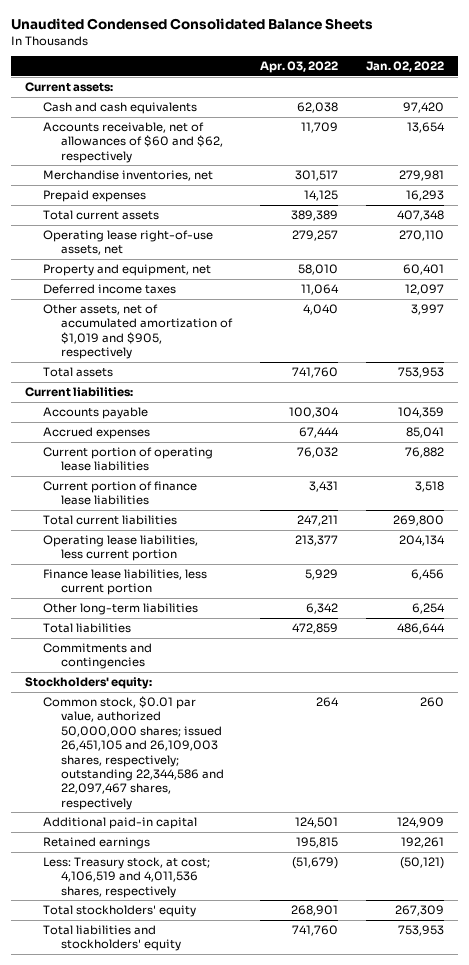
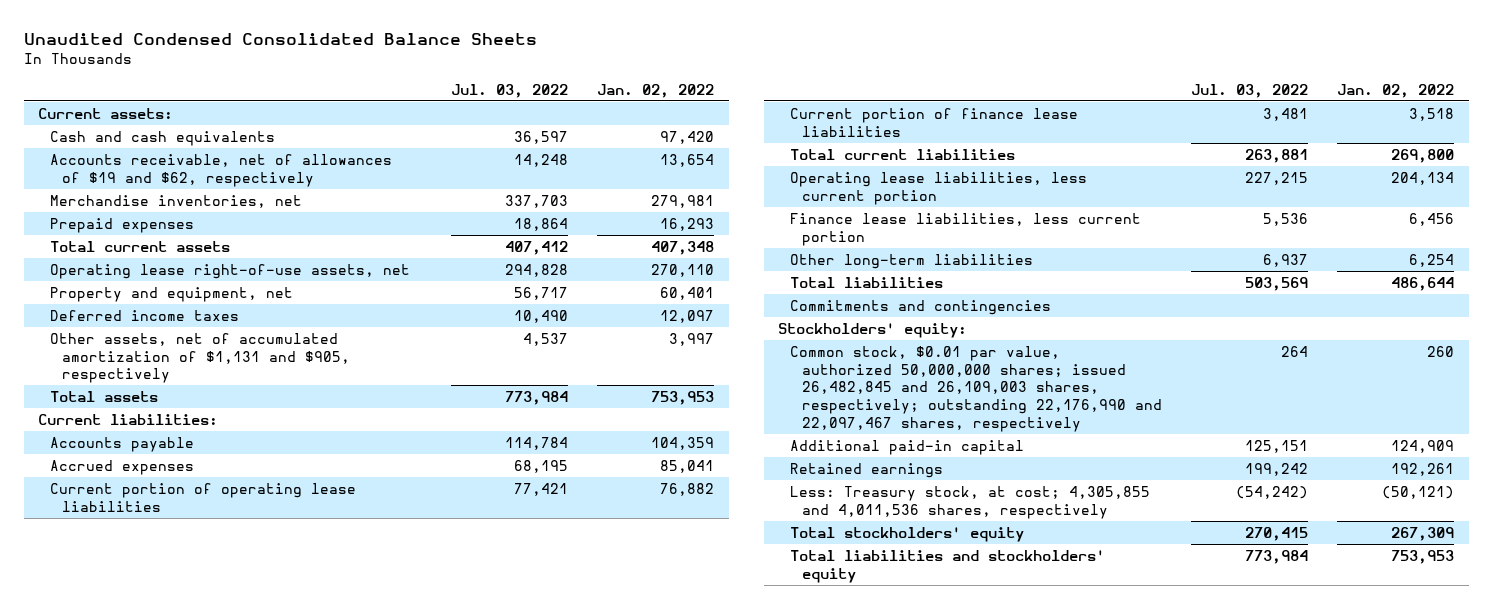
[260,61,339,74] Apr. 03, 2022 -> none
none -> [451,83,569,98] Jul. 03, 2022
[42,122,224,163] Accounts receivable, net of allowances of $60 and $62, respectively -> [50,153,393,187] Accounts receivable, net of allowances of $19 and $62, respectively
[42,304,234,360] Other assets, net of accumulated amortization of $1,019 and $905, respectively -> [50,332,351,384] Other assets, net of accumulated amortization of $1,131 and $905, respectively
[42,696,225,810] Common stock, $0.01 par value, authorized 50,000,000 shares; issued 26,451,105 and 26,109,003 shares, respectively; outstanding 22,344,586 and 22,097,467 shares, respectively -> [790,345,1163,433] Common stock, $0.01 par value, authorized 50,000,000 shares; issued 26,482,845 and 26,109,003 shares, respectively; outstanding 22,176,990 and 22,097,467 shares, respectively
[42,857,210,898] Less: Treasury stock, at cost; 4,106,519 and 4,011,536 shares, respectively -> [790,485,1151,519] Less: Treasury stock, at cost; 4,305,855 and 4,011,536 shares, respectively

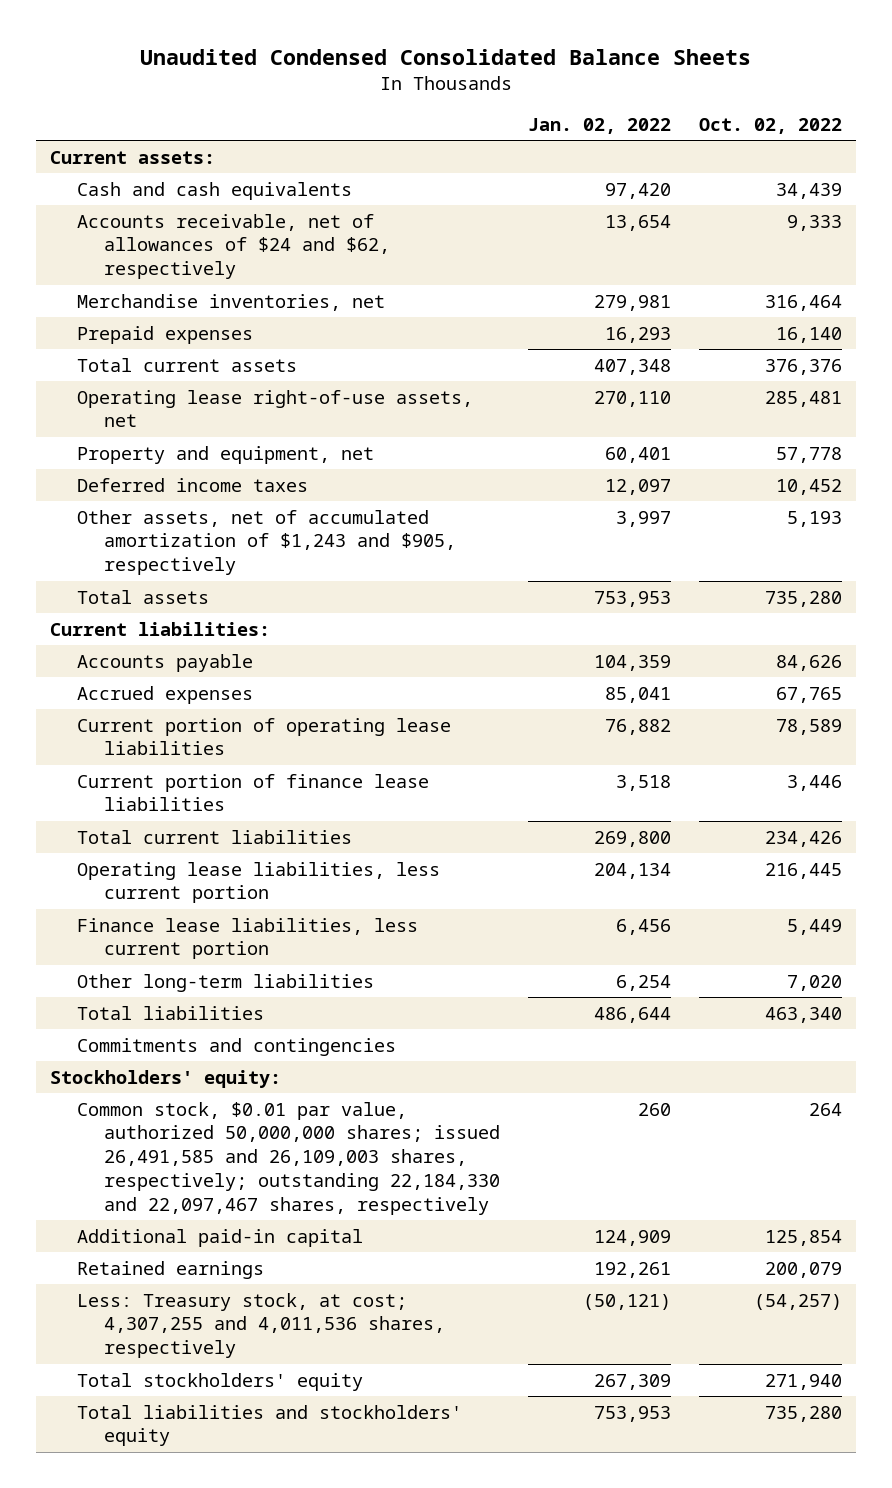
[451,83,569,98] Jul. 03, 2022 -> none
none -> [699,117,843,134] Oct. 02, 2022
[50,153,393,187] Accounts receivable, net of allowances of $19 and $62, respectively -> [76,213,390,280] Accounts receivable, net of allowances of $24 and $62, respectively
[50,332,351,384] Other assets, net of accumulated amortization of $1,131 and $905, respectively -> [76,509,456,576] Other assets, net of accumulated amortization of $1,243 and $905, respectively
[790,345,1163,433] Common stock, $0.01 par value, authorized 50,000,000 shares; issued 26,482,845 and 26,109,003 shares, respectively; outstanding 22,176,990 and 22,097,467 shares, respectively -> [76,1101,500,1216] Common stock, $0.01 par value, authorized 50,000,000 shares; issued 26,491,585 and 26,109,003 shares, respectively; outstanding 22,184,330 and 22,097,467 shares, respectively
[790,485,1151,519] Less: Treasury stock, at cost; 4,305,855 and 4,011,536 shares, respectively -> [76,1292,445,1359] Less: Treasury stock, at cost; 4,307,255 and 4,011,536 shares, respectively

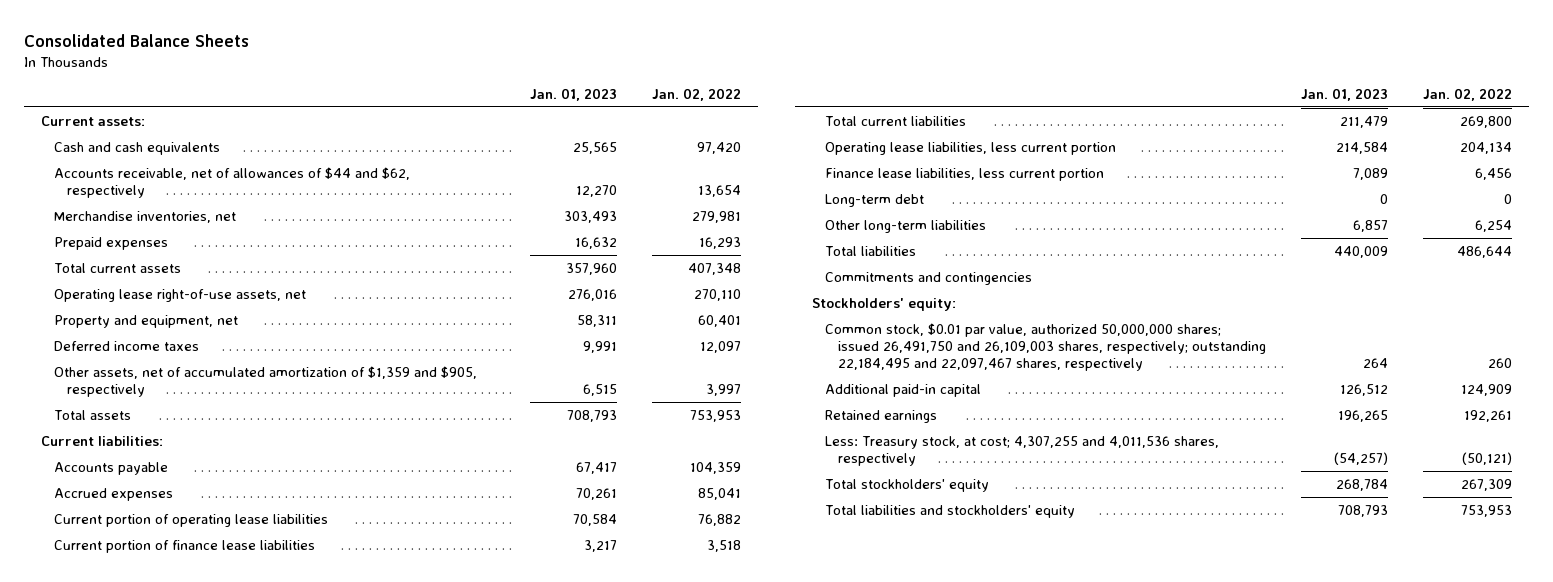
[140,48,752,65] Unaudited Condensed Consolidated Balance Sheets -> [23,33,249,47] Consolidated Balance Sheets
[699,117,843,134] Oct. 02, 2022 -> none
none -> [529,88,617,102] Jan. 01, 2023
[76,213,390,280] Accounts receivable, net of allowances of $24 and $62, respectively -> [54,166,411,199] Accounts receivable, net of allowances of $44 and $62, respectively
[76,509,456,576] Other assets, net of accumulated amortization of $1,243 and $905, respectively -> [54,365,478,398] Other assets, net of accumulated amortization of $1,359 and $905, respectively
none -> [825,193,925,207] Long-term debt
[76,1101,500,1216] Common stock, $0.01 par value, authorized 50,000,000 shares; issued 26,491,585 and 26,109,003 shares, respectively; outstanding 22,184,330 and 22,097,467 shares, respectively -> [825,322,1267,372] Common stock, $0.01 par value, authorized 50,000,000 shares; issued 26,491,750 and 26,109,003 shares, respectively; outstanding 22,184,495 and 22,097,467 shares, respectively

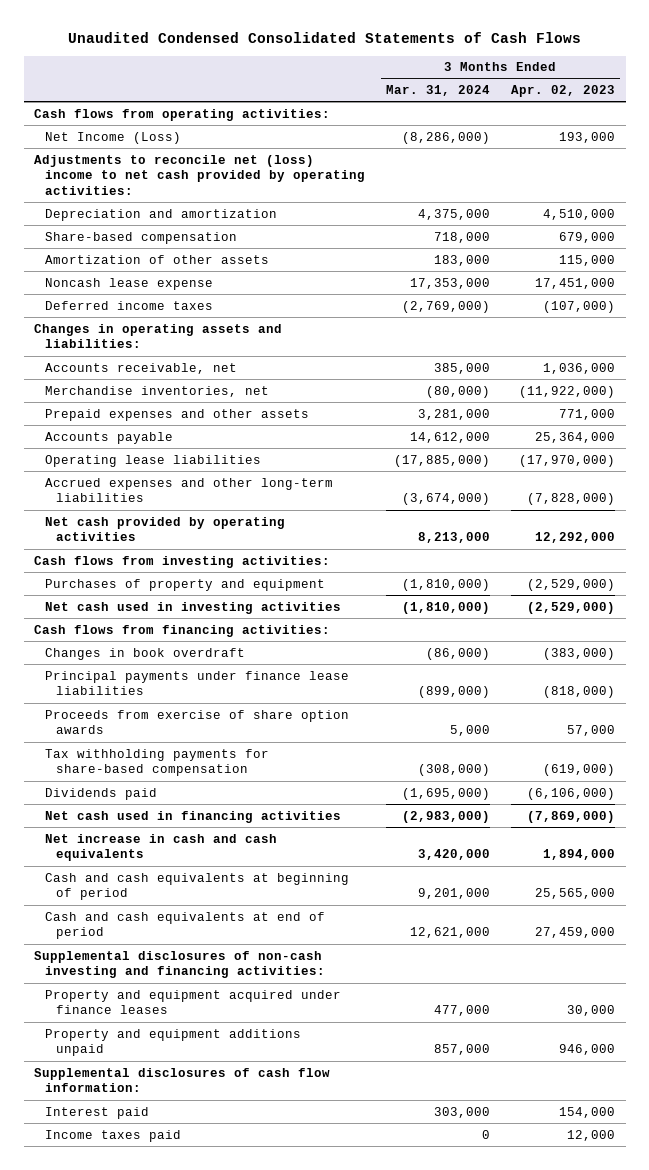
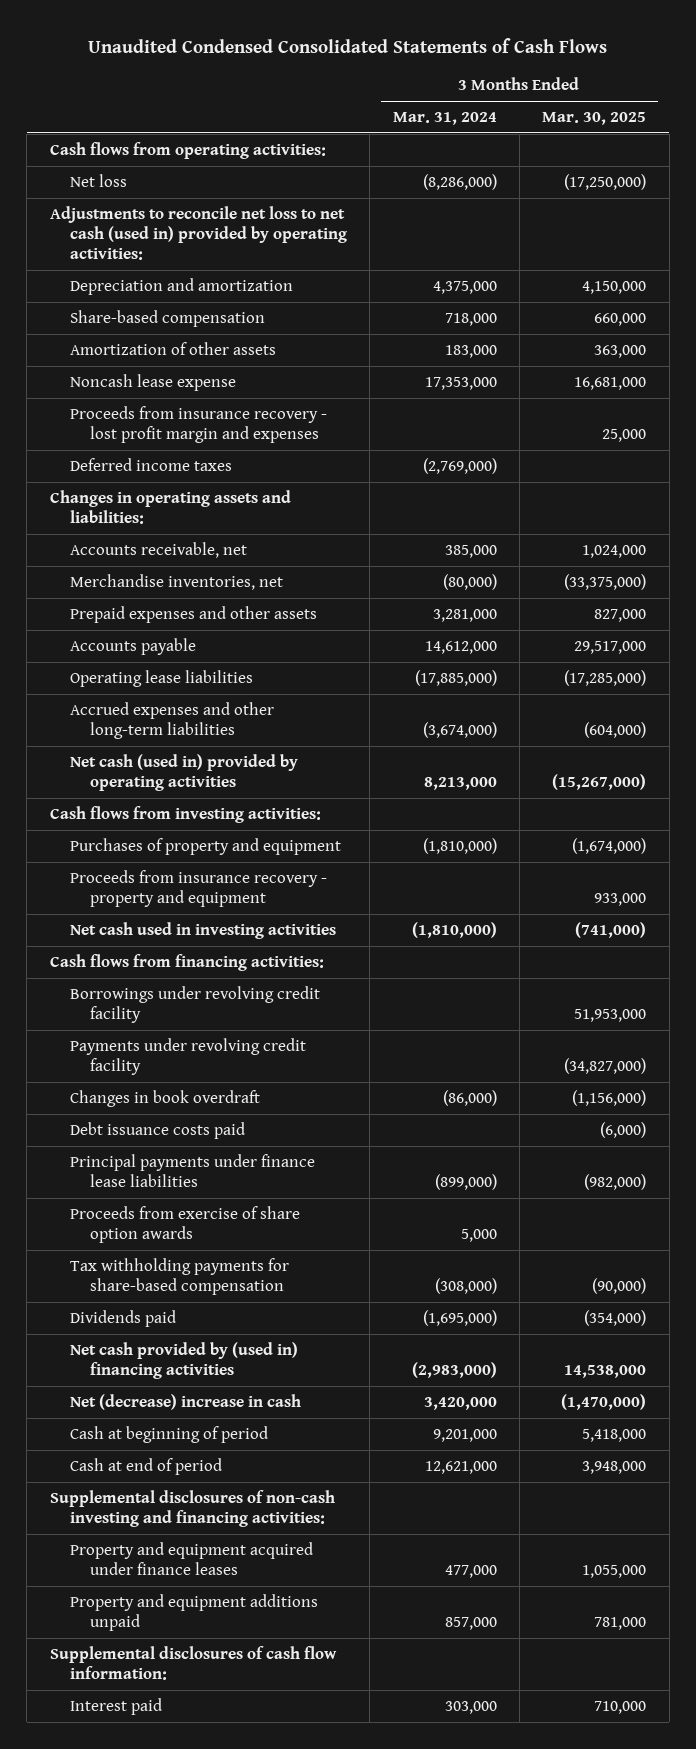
[511,85,616,98] Apr. 02, 2023 -> none
none -> [542,112,647,126] Mar. 30, 2025
[44,131,181,144] Net Income (Loss) -> [69,174,127,188] Net loss
[34,154,365,196] Adjustments to reconcile net (loss) income to net cash provided by operating activities: -> [49,206,347,260] Adjustments to reconcile net loss to net cash (used in) provided by operating activities:
none -> [69,406,327,444] Proceeds from insurance recovery - lost profit margin and expenses
[44,516,285,542] Net cash provided by operating activities -> [69,754,298,792] Net cash (used in) provided by operating activities
none -> [69,870,327,908] Proceeds from insurance recovery - property and equipment
none -> [69,986,320,1024] Borrowings under revolving credit facility
none -> [69,1038,306,1076] Payments under revolving credit facility
none -> [69,1122,245,1140] Debt issuance costs paid
[44,810,341,823] Net cash used in financing activities -> [69,1342,298,1380] Net cash provided by (used in) financing activities
[44,833,277,862] Net increase in cash and cash equivalents -> [69,1394,301,1411] Net (decrease) increase in cash
[44,872,349,901] Cash and cash equivalents at beginning of period -> [69,1426,268,1444] Cash at beginning of period
[44,911,325,940] Cash and cash equivalents at end of period -> [69,1458,222,1476] Cash at end of period
[44,1129,181,1142] Income taxes paid -> none

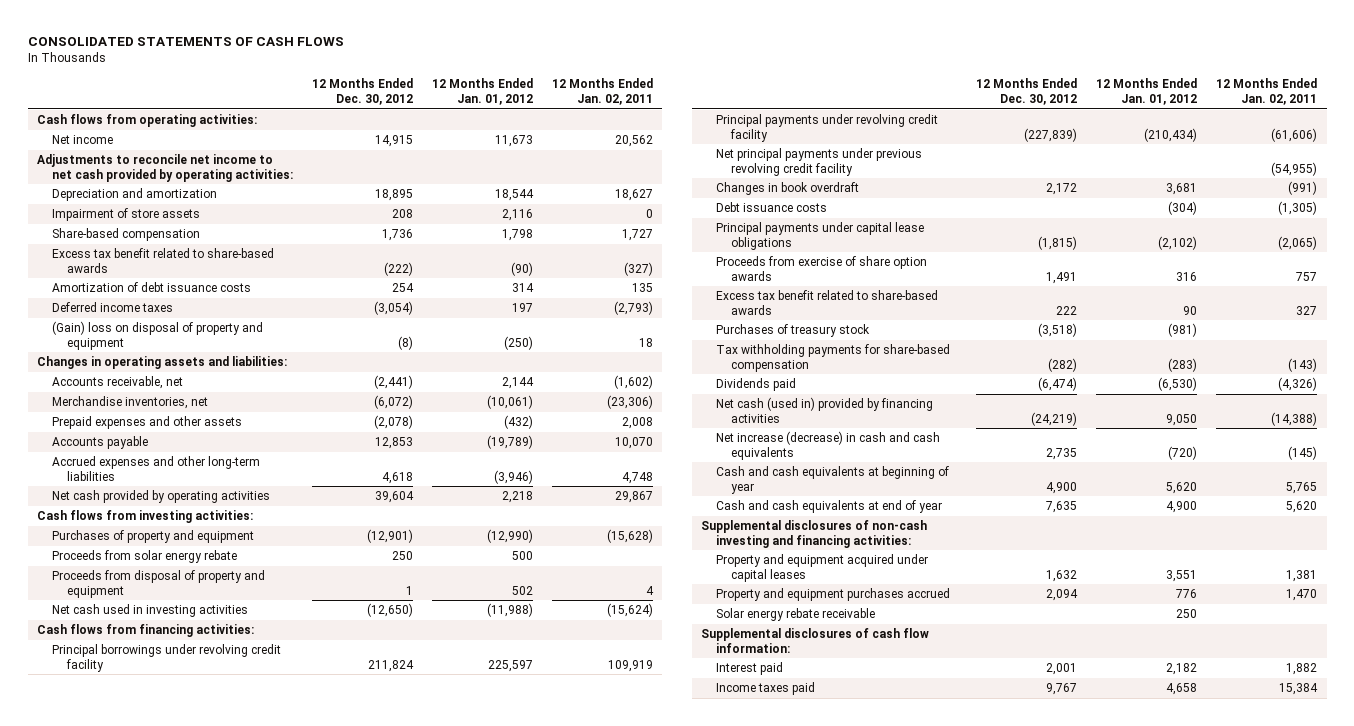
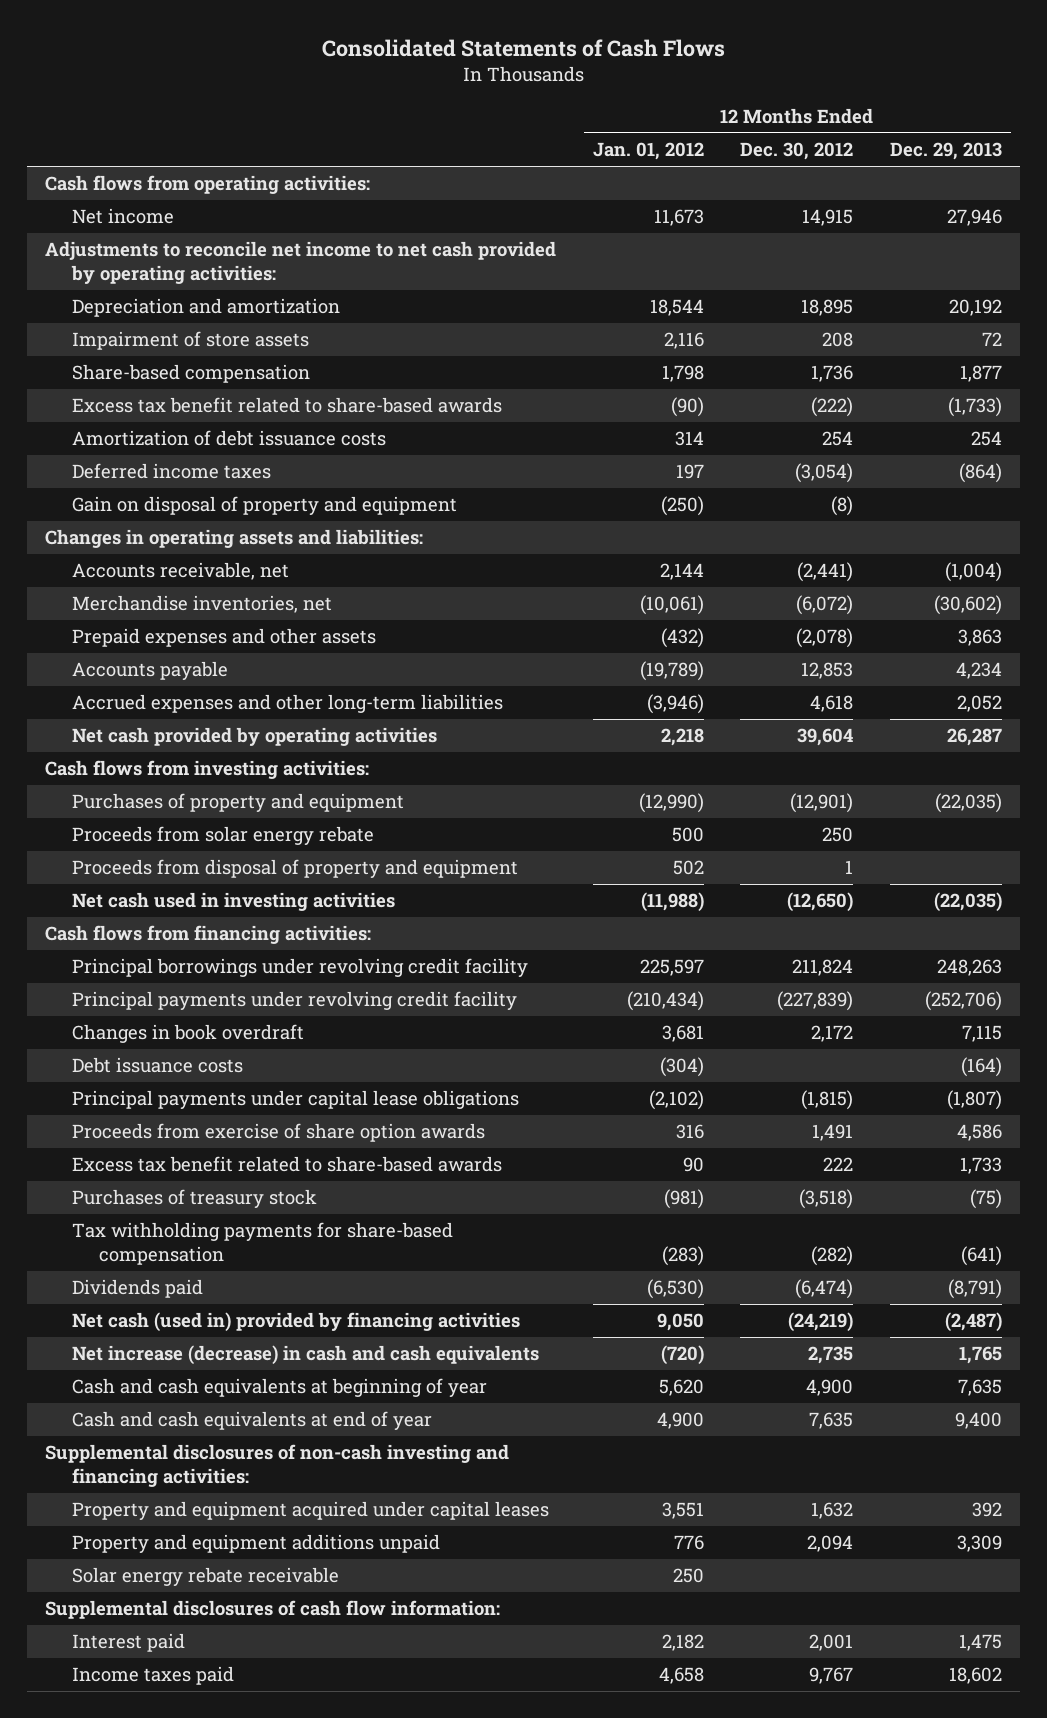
[27,37,344,47] CONSOLIDATED STATEMENTS OF CASH FLOWS -> [321,38,725,57] Consolidated Statements of Cash Flows
[551,78,653,106] 12 Months Ended Jan. 02, 2011 -> none
none -> [889,142,1002,161] Dec. 29, 2013
[52,321,264,350] (Gain) loss on disposal of property and equipment -> [72,496,458,516] Gain on disposal of property and equipment
[716,148,923,176] Net principal payments under previous revolving credit facility -> none
[716,588,951,602] Property and equipment purchases accrued -> [72,1534,441,1554] Property and equipment additions unpaid

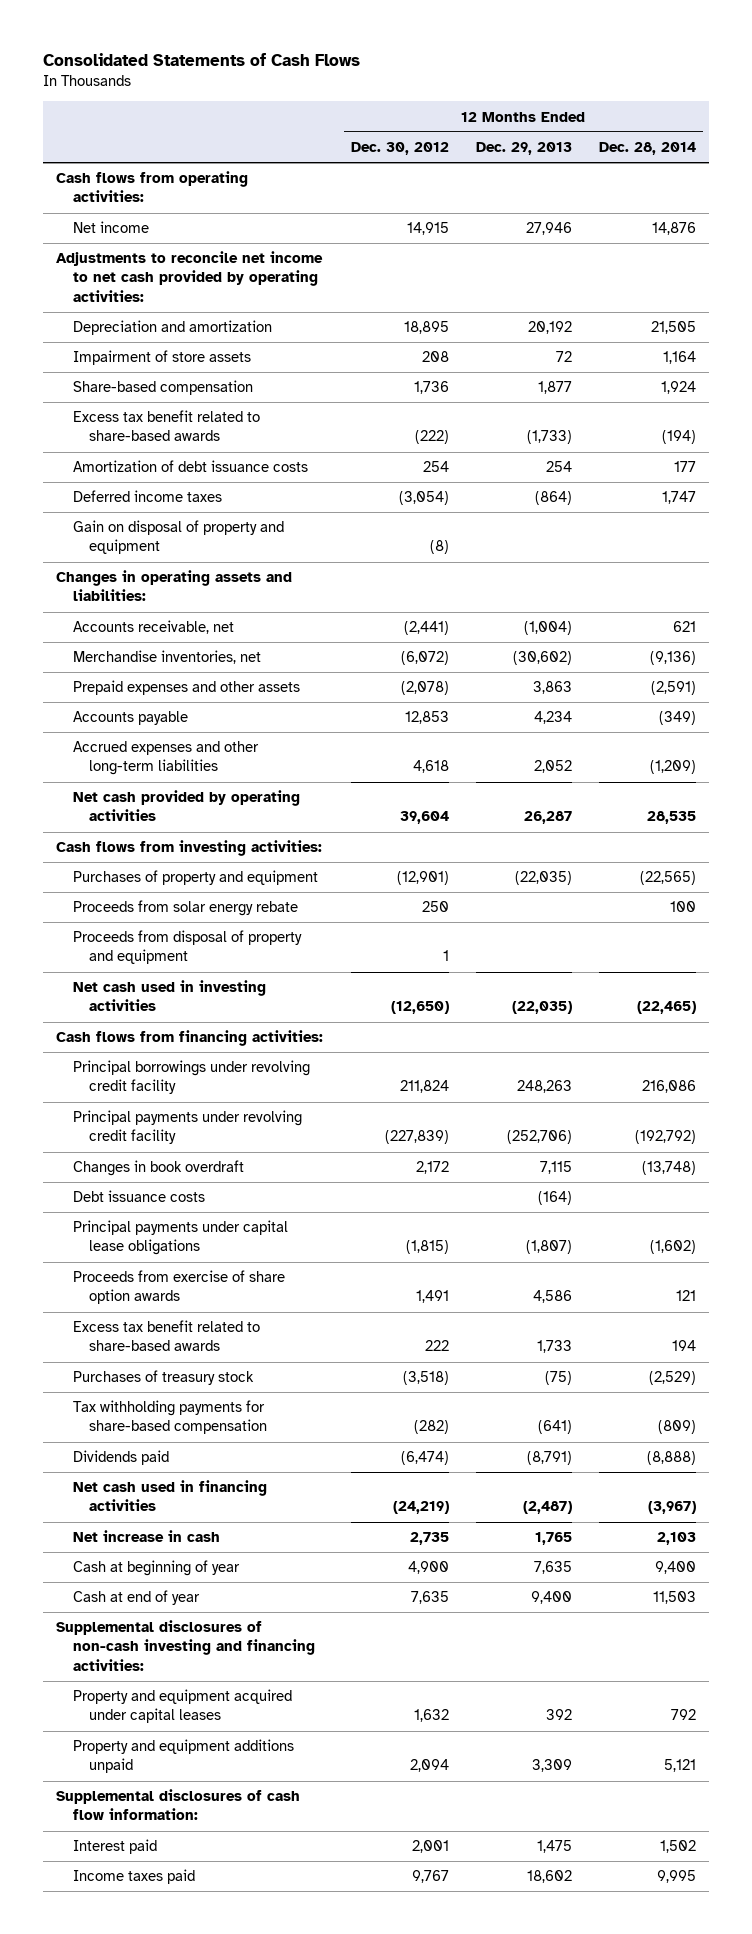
[592,142,704,161] Jan. 01, 2012 -> none
none -> [598,142,696,156] Dec. 28, 2014
[72,1312,521,1333] Net cash (used in) provided by financing activities -> [72,1480,267,1512] Net cash used in financing activities
[72,1345,540,1366] Net increase (decrease) in cash and cash equivalents -> [72,1530,220,1543] Net increase in cash
[72,1378,488,1398] Cash and cash equivalents at beginning of year -> [72,1560,240,1577] Cash at beginning of year
[72,1411,433,1431] Cash and cash equivalents at end of year -> [72,1590,200,1606] Cash at end of year
[72,1567,340,1587] Solar energy rebate receivable -> none

